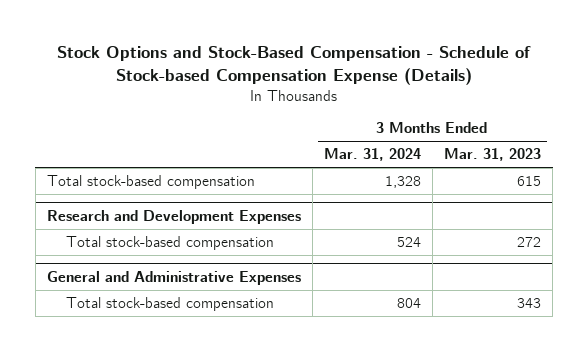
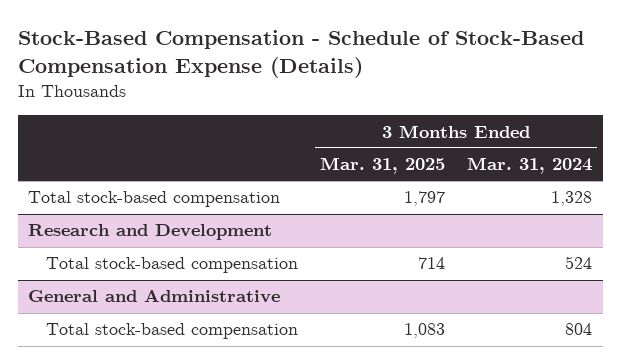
[56,46,531,85] Stock Options and Stock-Based Compensation - Schedule of Stock-based Compensation Expense (Details) -> [17,30,584,79] Stock-Based Compensation - Schedule of Stock-Based Compensation Expense (Details)
[444,148,542,162] Mar. 31, 2023 -> none
none -> [320,157,446,175] Mar. 31, 2025
[46,209,301,224] Research and Development Expenses -> [28,224,273,241] Research and Development
[46,270,301,285] General and Administrative Expenses -> [28,289,281,304] General and Administrative

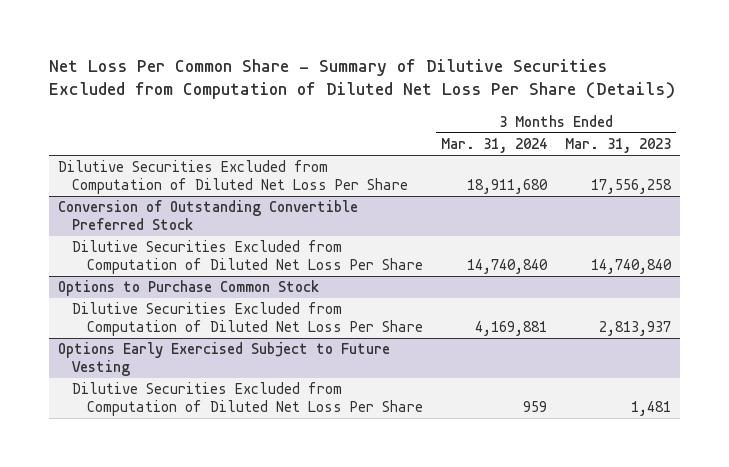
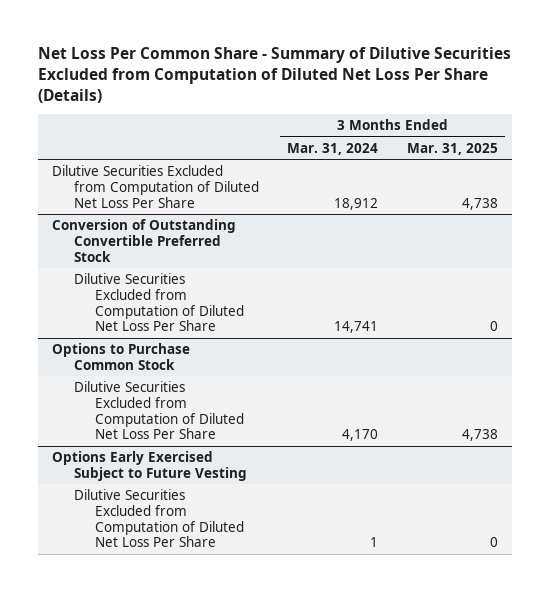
[565,138,672,154] Mar. 31, 2023 -> none
none -> [406,142,498,155] Mar. 31, 2025
[466,179,548,195] 18,911,680 -> [334,197,379,210] 18,912
[466,259,548,275] 14,740,840 -> [334,321,379,334] 14,741
[474,321,547,337] 4,169,881 -> [342,429,379,442] 4,170
[522,401,547,413] 959 -> [370,537,379,548] 1

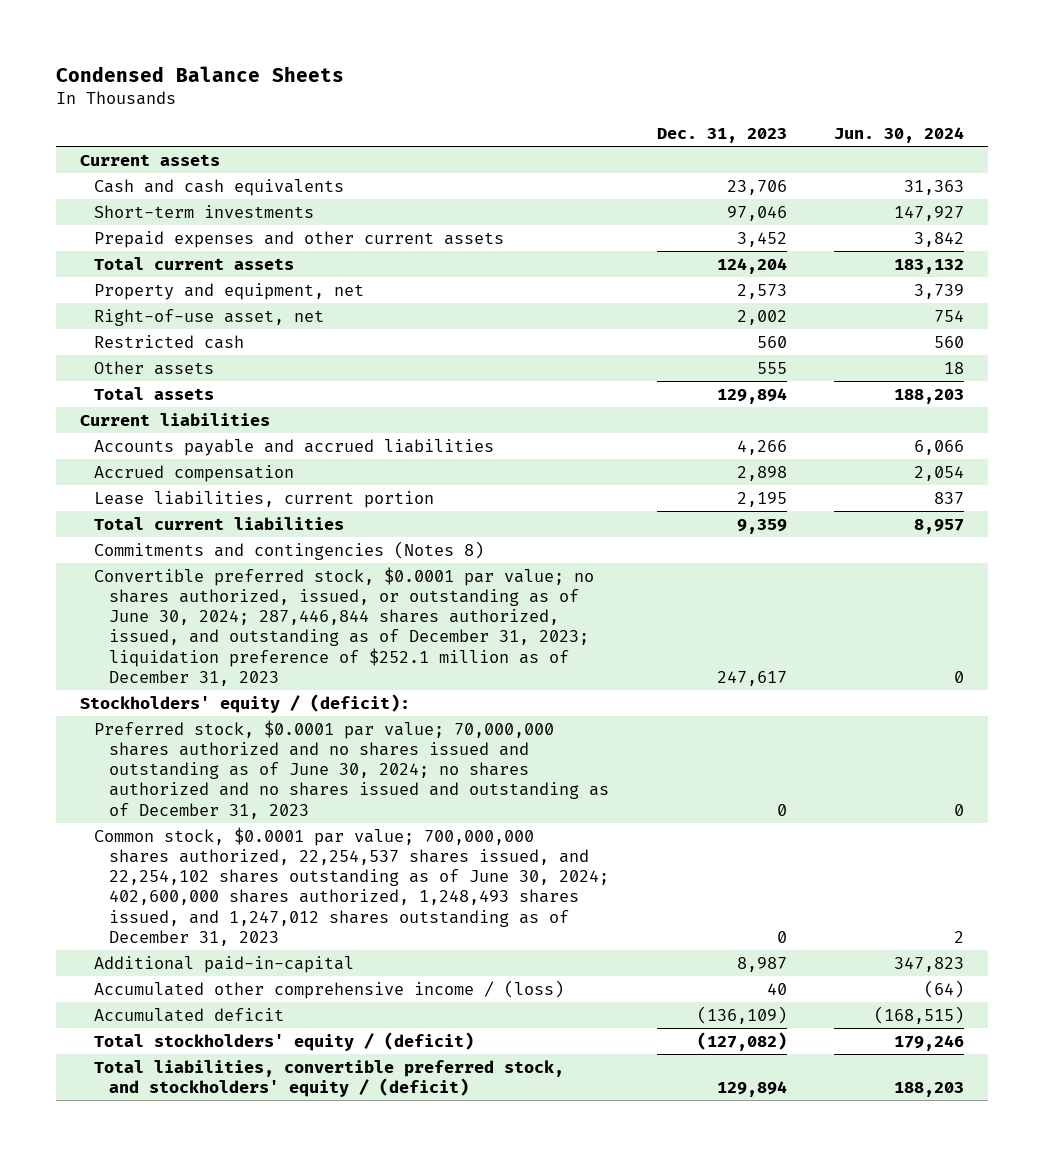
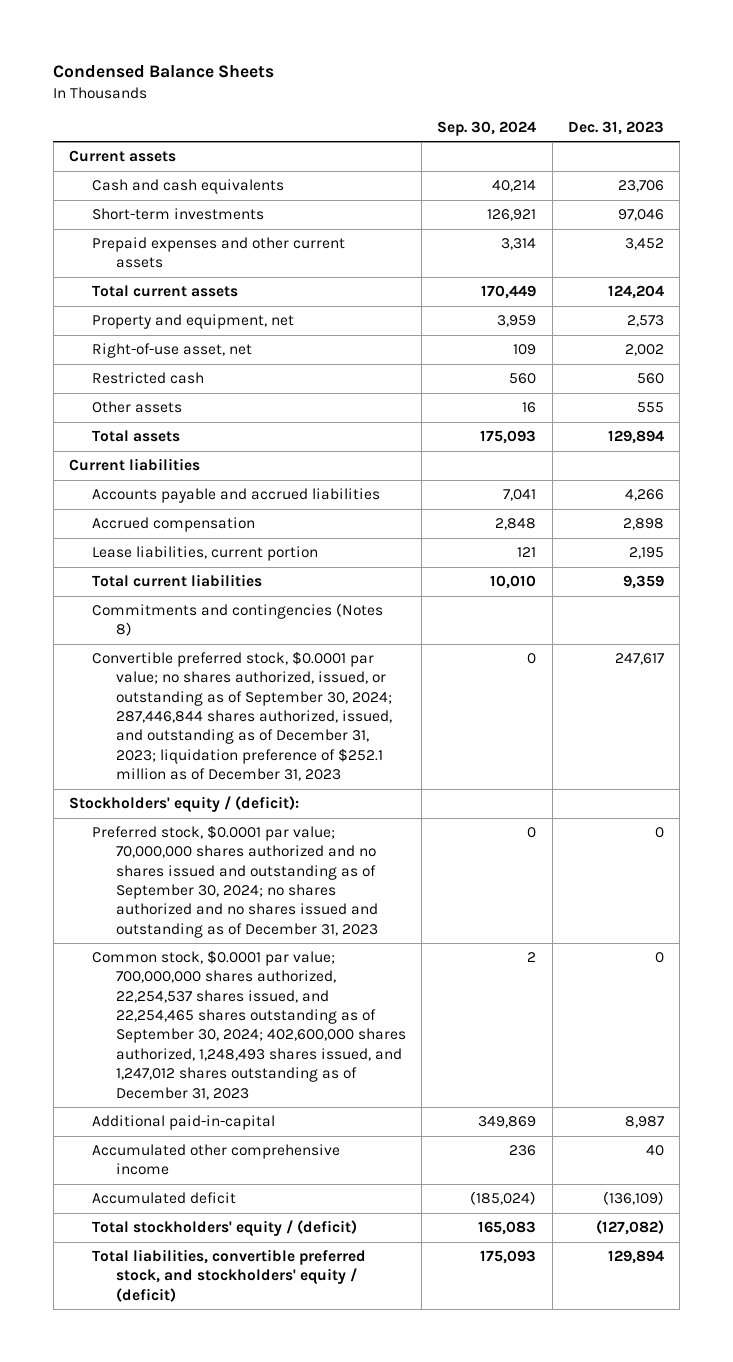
[834,127,965,144] Jun. 30, 2024 -> none
none -> [437,120,537,136] Sep. 30, 2024
[94,566,595,686] Convertible preferred stock, $0.0001 par value; no shares authorized, issued, or outstanding as of June 30, 2024; 287,446,844 shares authorized, issued, and outstanding as of December 31, 2023; liquidation preference of $252.1 million as of December 31, 2023 -> [92,651,392,782] Convertible preferred stock, $0.0001 par value; no shares authorized, issued, or outstanding as of September 30, 2024; 287,446,844 shares authorized, issued, and outstanding as of December 31, 2023; liquidation preference of $252.1 million as of December 31, 2023
[94,719,609,819] Preferred stock, $0.0001 par value; 70,000,000 shares authorized and no shares issued and outstanding as of June 30, 2024; no shares authorized and no shares issued and outstanding as of December 31, 2023 -> [92,825,378,938] Preferred stock, $0.0001 par value; 70,000,000 shares authorized and no shares issued and outstanding as of September 30, 2024; no shares authorized and no shares issued and outstanding as of December 31, 2023
[94,826,609,946] Common stock, $0.0001 par value; 700,000,000 shares authorized, 22,254,537 shares issued, and 22,254,102 shares outstanding as of June 30, 2024; 402,600,000 shares authorized, 1,248,493 shares issued, and 1,247,012 shares outstanding as of December 31, 2023 -> [92,950,406,1100] Common stock, $0.0001 par value; 700,000,000 shares authorized, 22,254,537 shares issued, and 22,254,465 shares outstanding as of September 30, 2024; 402,600,000 shares authorized, 1,248,493 shares issued, and 1,247,012 shares outstanding as of December 31, 2023
[94,979,565,999] Accumulated other comprehensive income / (loss) -> [92,1144,341,1176] Accumulated other comprehensive income

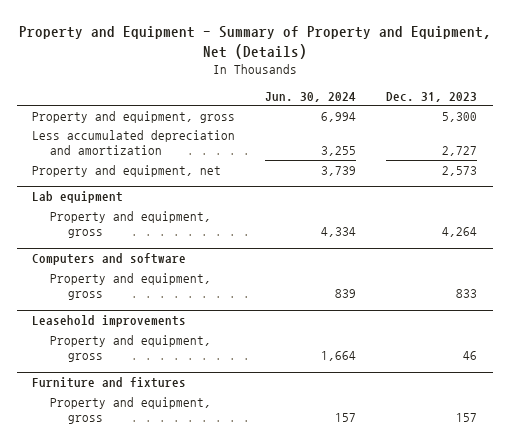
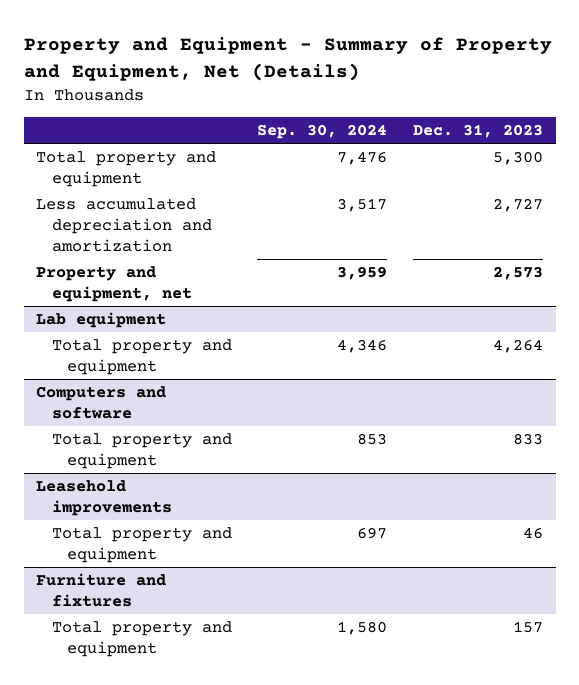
[265,91,357,102] Jun. 30, 2024 -> none
none -> [257,124,388,140] Sep. 30, 2024
[31,110,235,123] Property and equipment, gross -> [36,151,217,188] Total property and equipment
[49,210,211,239] Property and equipment, gross -> [51,339,232,376] Total property and equipment
[49,272,211,301] Property and equipment, gross -> [51,433,232,470] Total property and equipment
[49,334,211,363] Property and equipment, gross -> [51,527,232,564] Total property and equipment
[49,396,211,425] Property and equipment, gross -> [51,621,232,658] Total property and equipment

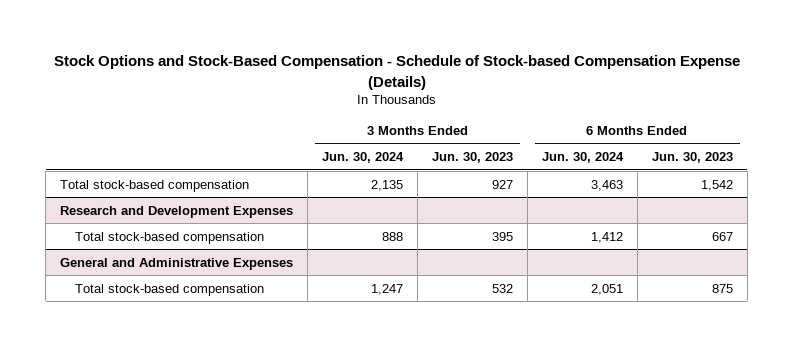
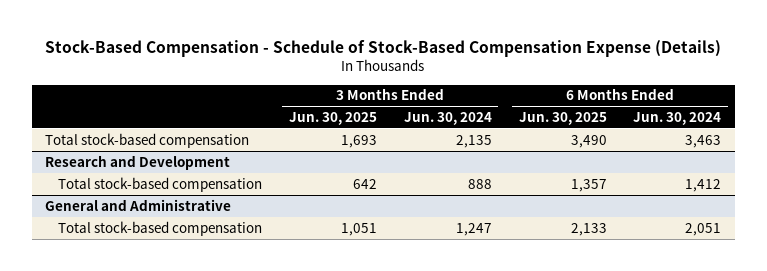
[53,55,740,90] Stock Options and Stock-Based Compensation - Schedule of Stock-based Compensation Expense (Details) -> [45,39,722,57] Stock-Based Compensation - Schedule of Stock-Based Compensation Expense (Details)
[432,152,514,164] Jun. 30, 2023 -> none
[651,152,733,164] Jun. 30, 2023 -> none
none -> [288,112,377,126] Jun. 30, 2025
none -> [518,112,607,126] Jun. 30, 2025
[60,205,294,218] Research and Development Expenses -> [45,154,231,170] Research and Development
[60,257,294,270] General and Administrative Expenses -> [45,198,232,211] General and Administrative

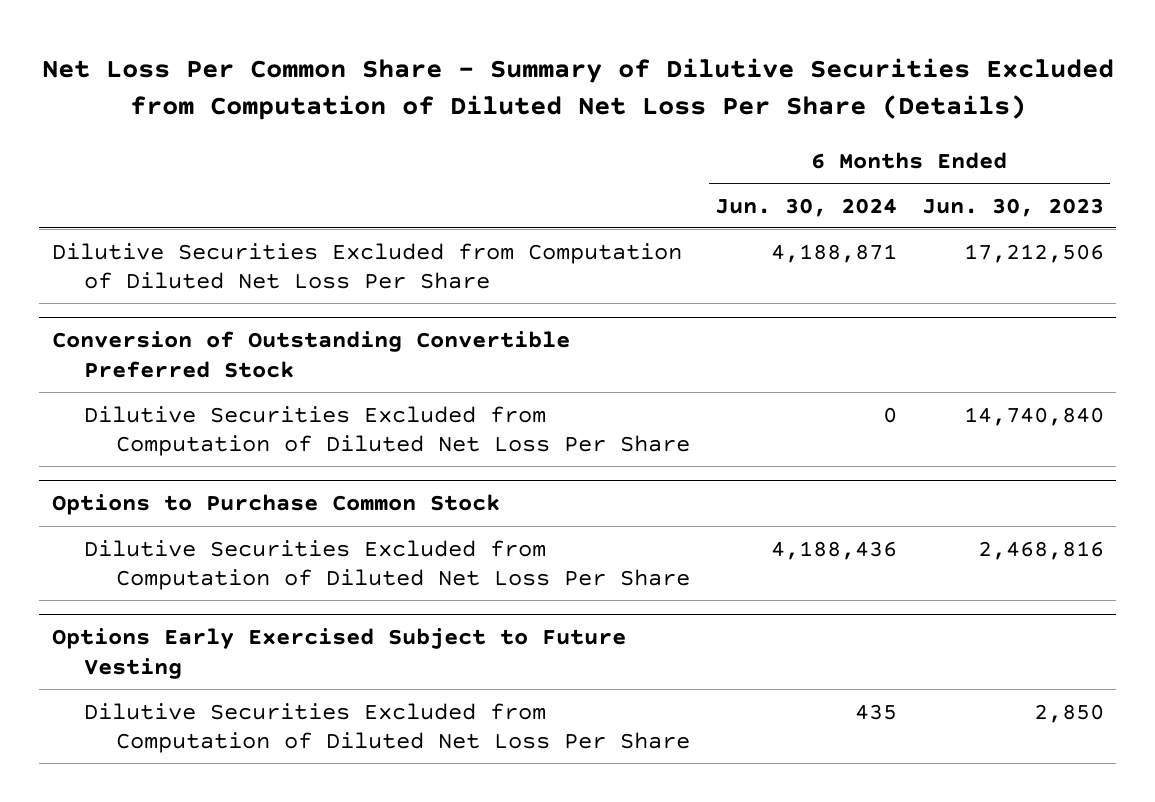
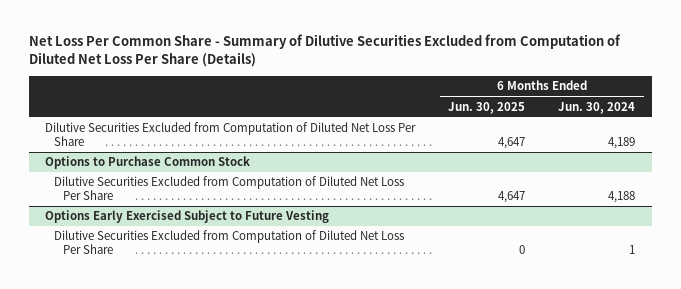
[921,197,1104,217] Jun. 30, 2023 -> none
none -> [448,101,526,114] Jun. 30, 2025
[51,331,570,378] Conversion of Outstanding Convertible Preferred Stock -> none
[83,405,691,456] Dilutive Securities Excluded from Computation of Diluted Net Loss Per Share -> none
[771,243,898,263] 4,188,871 -> [608,137,636,150] 4,189
[771,540,898,560] 4,188,436 -> [608,191,636,204] 4,188
[855,703,898,720] 435 -> [629,245,636,255] 1

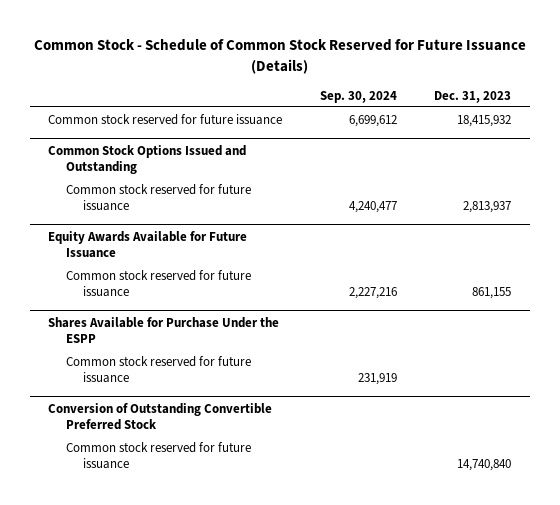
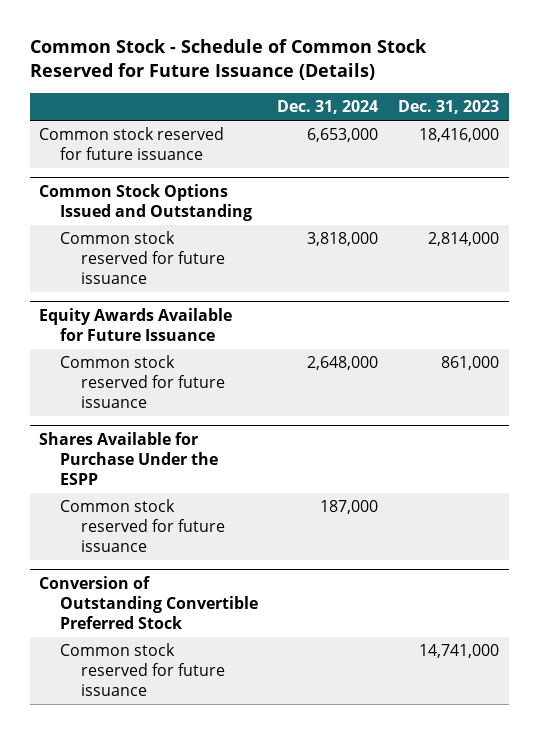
[319,90,397,103] Sep. 30, 2024 -> none
none -> [277,99,379,114] Dec. 31, 2024
[457,114,512,127] 18,415,932 -> [418,128,499,143] 18,416,000
[463,200,512,213] 2,813,937 -> [427,232,499,247] 2,814,000
[472,286,512,299] 861,155 -> [440,356,499,371] 861,000
[457,458,512,471] 14,740,840 -> [418,644,499,659] 14,741,000

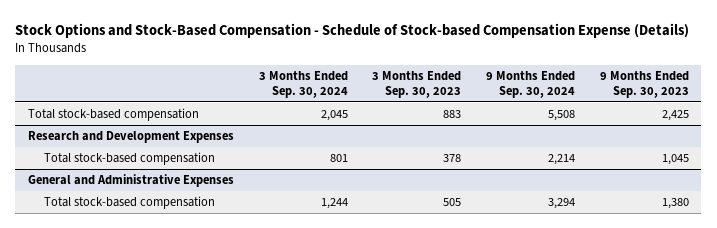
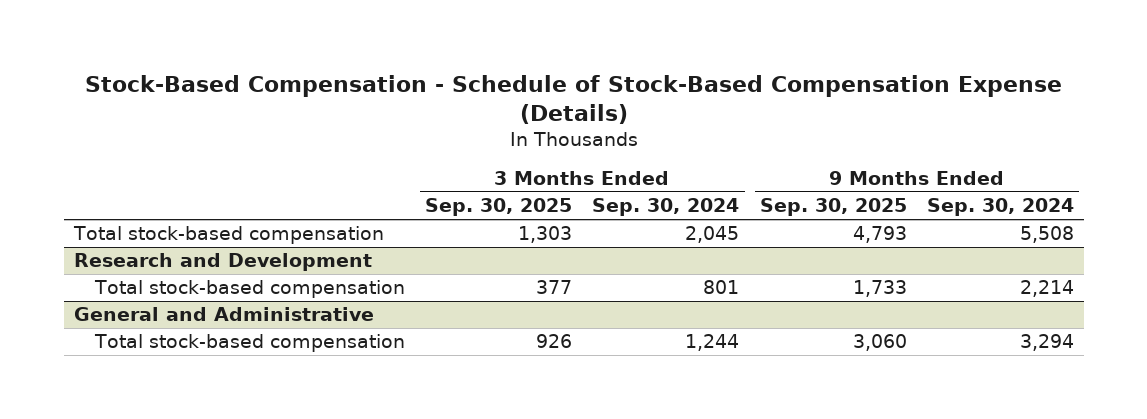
[15,23,690,39] Stock Options and Stock-Based Compensation - Schedule of Stock-based Compensation Expense (Details) -> [84,75,1062,125] Stock-Based Compensation - Schedule of Stock-Based Compensation Expense (Details)
[372,71,462,99] 3 Months Ended Sep. 30, 2023 -> none
[599,71,689,99] 9 Months Ended Sep. 30, 2023 -> none
none -> [425,198,573,217] Sep. 30, 2025
none -> [759,198,907,217] Sep. 30, 2025
[27,131,234,144] Research and Development Expenses -> [73,253,372,272] Research and Development
[27,174,234,188] General and Administrative Expenses -> [73,307,374,322] General and Administrative

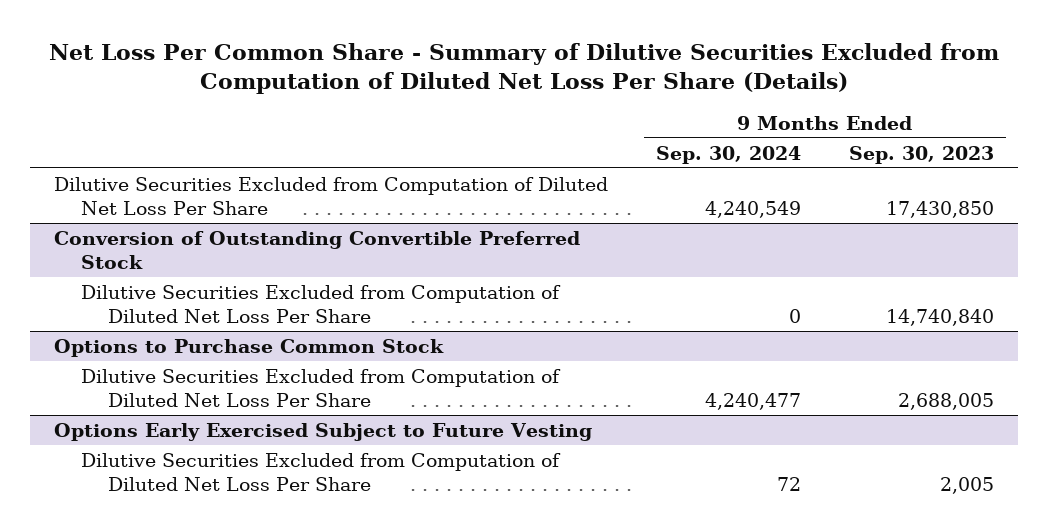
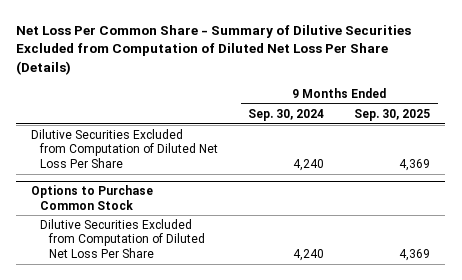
[849,145,995,164] Sep. 30, 2023 -> none
none -> [354,108,431,121] Sep. 30, 2025
[54,230,581,269] Conversion of Outstanding Convertible Preferred Stock -> none
[81,284,562,323] Dilutive Securities Excluded from Computation of Diluted Net Loss Per Share -> none
[705,200,802,218] 4,240,549 -> [293,158,325,171] 4,240
[54,422,593,441] Options Early Exercised Subject to Future Vesting -> none
[81,452,562,491] Dilutive Securities Excluded from Computation of Diluted Net Loss Per Share -> none
[705,392,802,410] 4,240,477 -> [293,248,325,261] 4,240

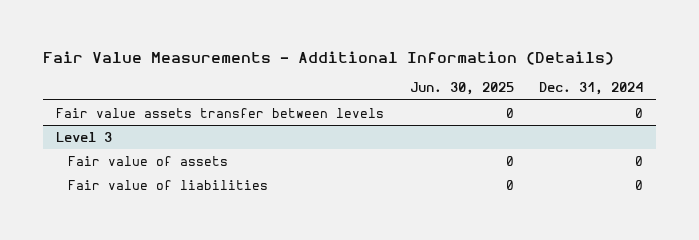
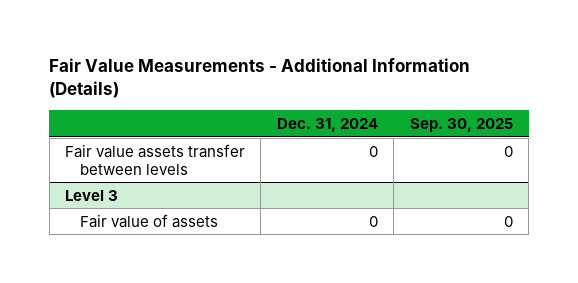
[409,82,514,96] Jun. 30, 2025 -> none
none -> [409,118,513,133] Sep. 30, 2025
[68,179,269,190] Fair value of liabilities -> none

